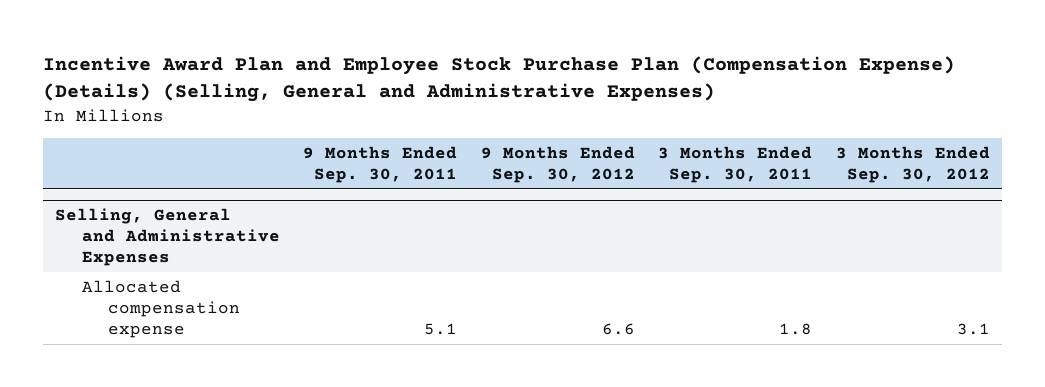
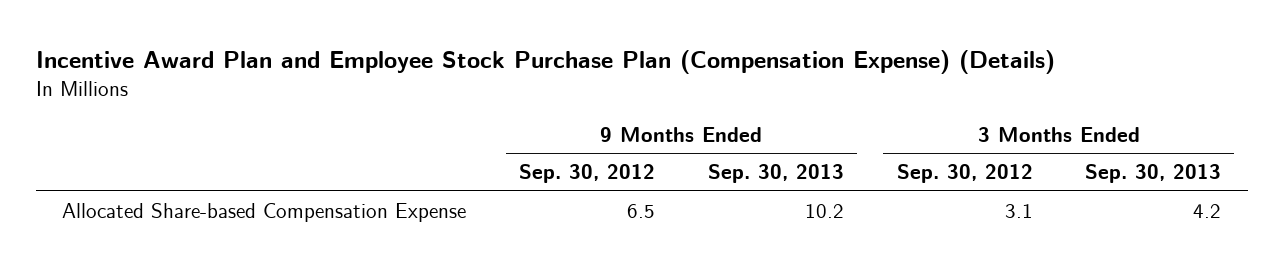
[43,56,956,103] Incentive Award Plan and Employee Stock Purchase Plan (Compensation Expense) (Details) (Selling, General and Administrative Expenses) -> [36,49,1056,74] Incentive Award Plan and Employee Stock Purchase Plan (Compensation Expense) (Details)
[303,145,458,183] 9 Months Ended Sep. 30, 2011 -> none
[658,145,813,183] 3 Months Ended Sep. 30, 2011 -> none
none -> [707,164,844,184] Sep. 30, 2013
none -> [1085,164,1222,184] Sep. 30, 2013
[54,208,280,267] Selling, General and Administrative Expenses -> none
[81,279,241,338] Allocated compensation expense -> [62,202,467,222] Allocated Share-based Compensation Expense
[601,322,635,335] 6.6 -> [627,203,656,218] 6.5

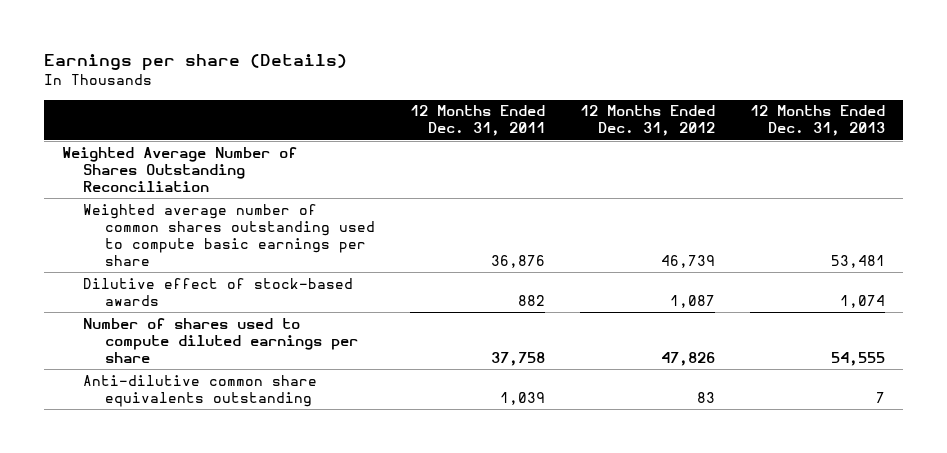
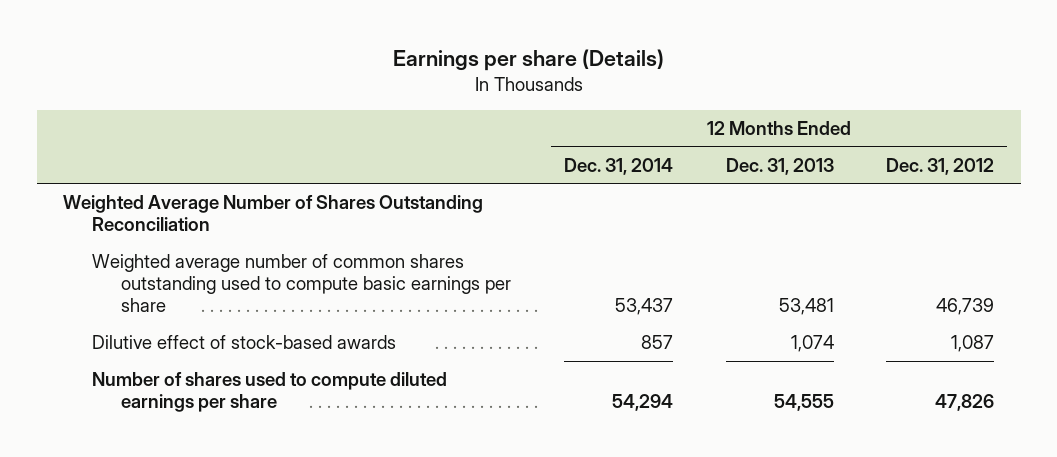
[409,105,545,137] 12 Months Ended Dec. 31, 2011 -> none
none -> [564,157,674,175] Dec. 31, 2014
[83,374,318,407] Anti-dilutive common share equivalents outstanding -> none

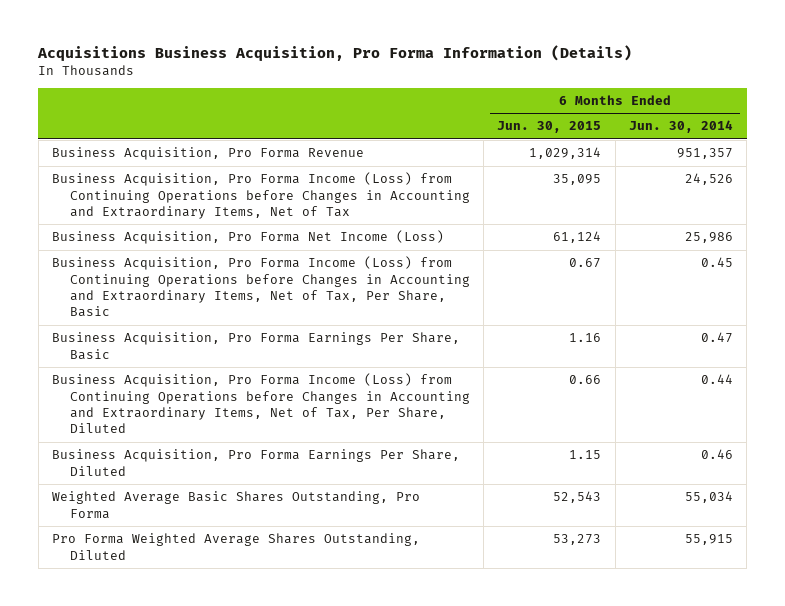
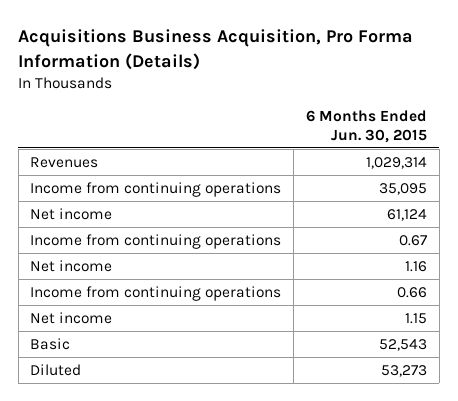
[628,120,733,134] Jun. 30, 2014 -> none
[51,147,364,161] Business Acquisition, Pro Forma Revenue -> [30,157,99,169] Revenues
[51,172,470,220] Business Acquisition, Pro Forma Income (Loss) from Continuing Operations before Changes in Accounting and Extraordinary Items, Net of Tax -> [30,182,282,198] Income from continuing operations
[51,230,444,245] Business Acquisition, Pro Forma Net Income (Loss) -> [30,208,113,221] Net income
[51,256,470,318] Business Acquisition, Pro Forma Income (Loss) from Continuing Operations before Changes in Accounting and Extraordinary Items, Net of Tax, Per Share, Basic -> [30,234,282,250] Income from continuing operations
[51,332,460,360] Business Acquisition, Pro Forma Earnings Per Share, Basic -> [30,260,113,273] Net income
[51,373,470,434] Business Acquisition, Pro Forma Income (Loss) from Continuing Operations before Changes in Accounting and Extraordinary Items, Net of Tax, Per Share, Diluted -> [30,286,282,302] Income from continuing operations
[51,449,460,476] Business Acquisition, Pro Forma Earnings Per Share, Diluted -> [30,312,113,325] Net income
[51,491,420,519] Weighted Average Basic Shares Outstanding, Pro Forma -> [30,338,71,351] Basic
[51,533,420,560] Pro Forma Weighted Average Shares Outstanding, Diluted -> [30,364,82,377] Diluted

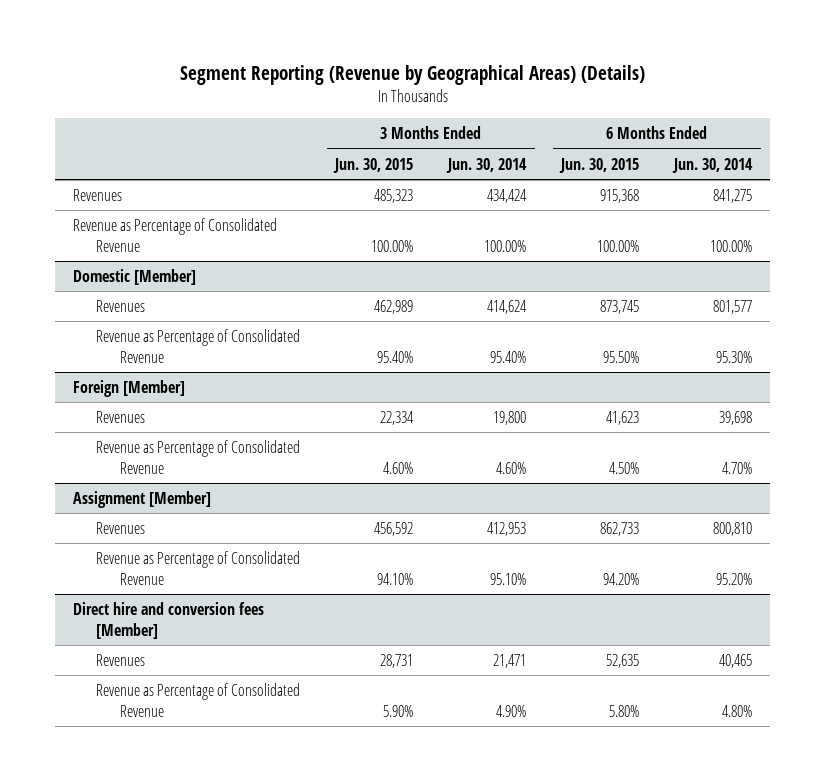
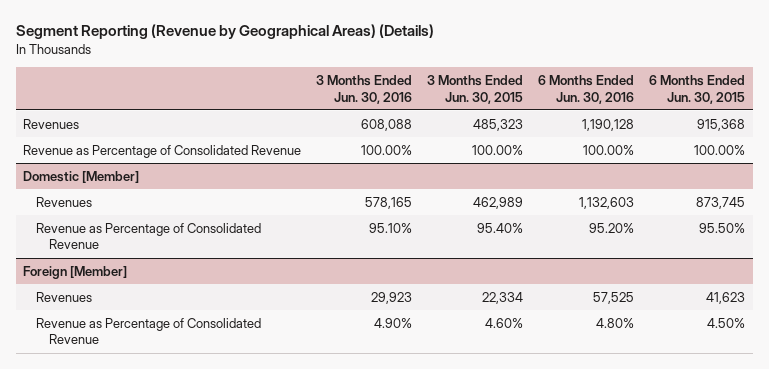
[446,157,528,173] Jun. 30, 2014 -> none
[672,157,754,173] Jun. 30, 2014 -> none
none -> [316,74,413,104] 3 Months Ended Jun. 30, 2016
none -> [538,74,635,104] 6 Months Ended Jun. 30, 2016
[72,490,211,508] Assignment [Member] -> none
[96,521,146,534] Revenues -> none
[96,550,301,585] Revenue as Percentage of Consolidated Revenue -> none
[72,601,264,639] Direct hire and conversion fees [Member] -> none
[96,653,146,666] Revenues -> none
[96,682,301,717] Revenue as Percentage of Consolidated Revenue -> none

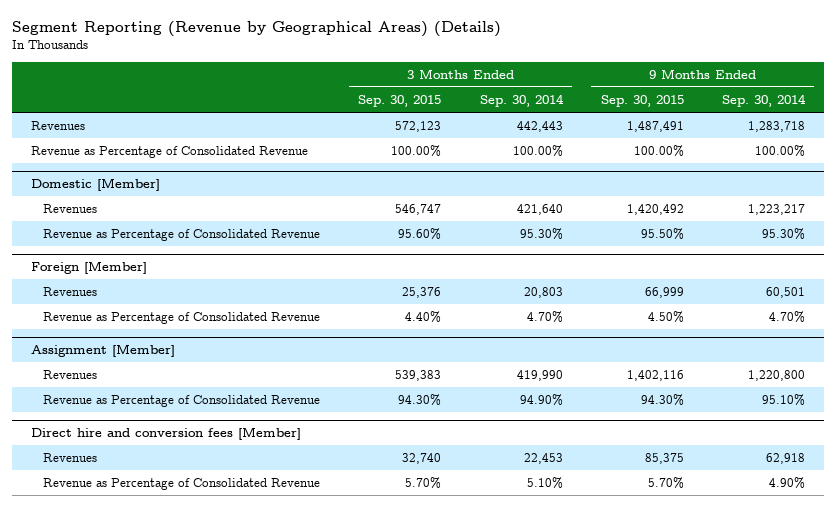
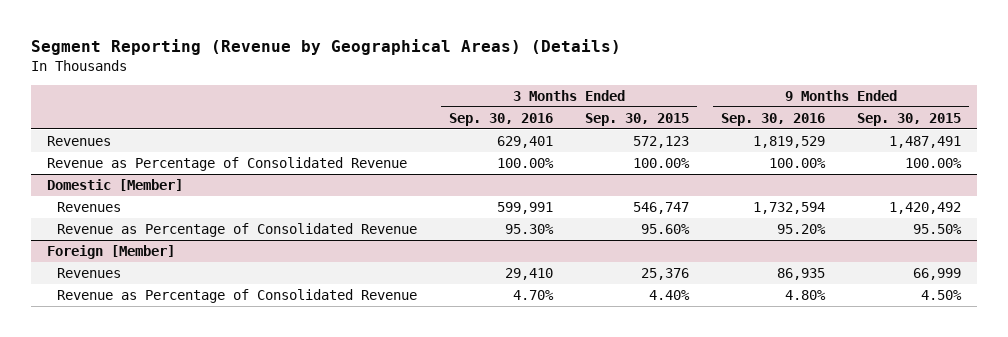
[479,93,564,107] Sep. 30, 2014 -> none
[721,93,806,107] Sep. 30, 2014 -> none
none -> [449,112,554,126] Sep. 30, 2016
none -> [721,112,826,126] Sep. 30, 2016
[30,344,175,358] Assignment [Member] -> none
[43,369,98,379] Revenues -> none
[43,394,321,407] Revenue as Percentage of Consolidated Revenue -> none
[30,427,301,441] Direct hire and conversion fees [Member] -> none
[43,452,98,462] Revenues -> none
[43,477,321,490] Revenue as Percentage of Consolidated Revenue -> none

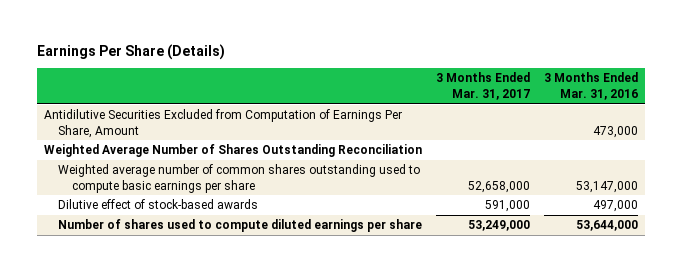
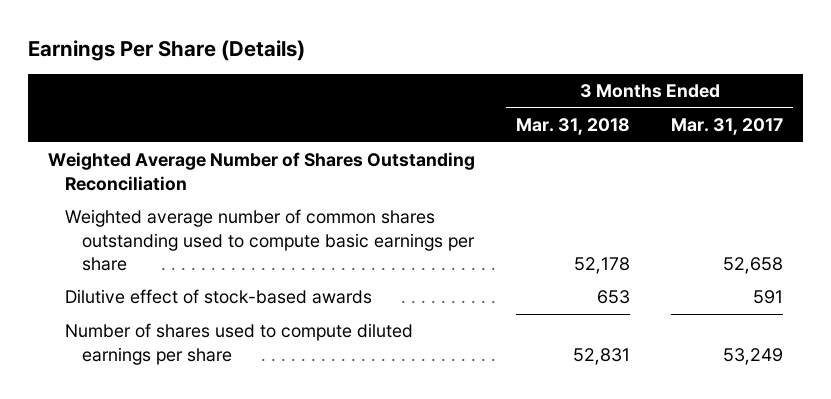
[544,72,639,100] 3 Months Ended Mar. 31, 2016 -> none
none -> [516,118,631,136] Mar. 31, 2018
[43,109,402,138] Antidilutive Securities Excluded from Computation of Earnings Per Share, Amount -> none
[468,180,531,193] 52,658,000 -> [723,256,784,274] 52,658
[485,200,531,213] 591,000 -> [753,290,784,305] 591
[468,220,531,232] 53,249,000 -> [723,347,784,365] 53,249

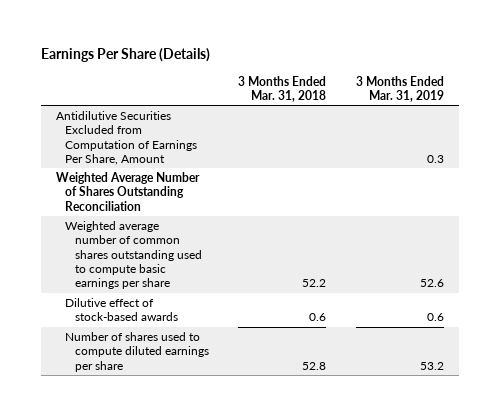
[671,118,784,136] Mar. 31, 2017 -> none
none -> [355,75,444,102] 3 Months Ended Mar. 31, 2019
none -> [55,111,198,165] Antidilutive Securities Excluded from Computation of Earnings Per Share, Amount
[574,256,631,274] 52,178 -> [302,278,327,287] 52.2
[597,290,631,305] 653 -> [309,313,327,322] 0.6
[573,347,631,365] 52,831 -> [302,361,327,370] 52.8

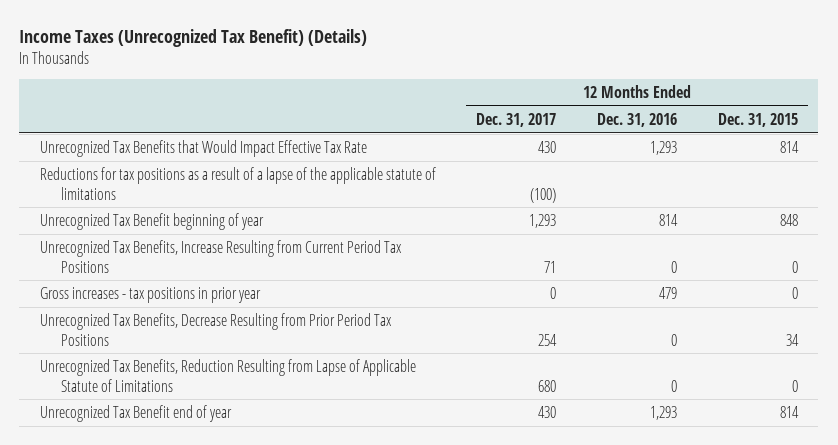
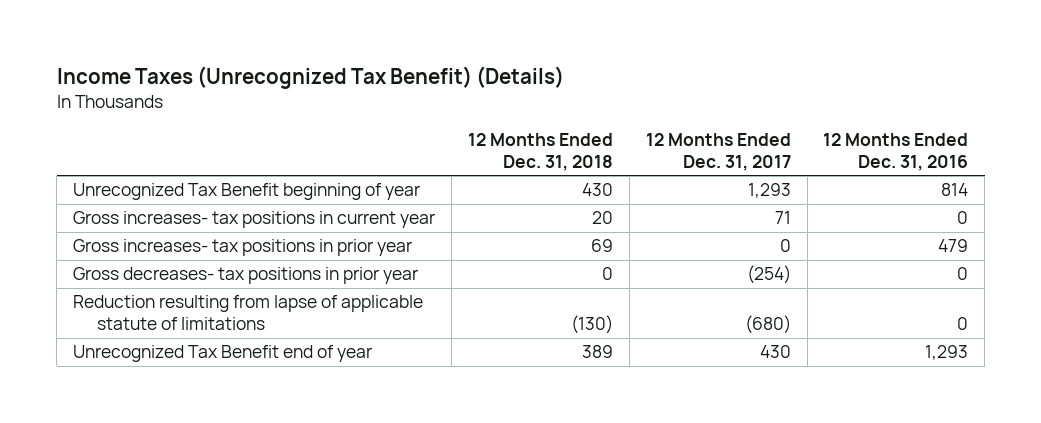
[717,112,798,127] Dec. 31, 2015 -> none
none -> [467,132,613,172] 12 Months Ended Dec. 31, 2018
[39,139,367,157] Unrecognized Tax Benefits that Would Impact Effective Tax Rate -> none
[39,166,436,200] Reductions for tax positions as a result of a lapse of the applicable statute of limitations -> none
[39,239,402,273] Unrecognized Tax Benefits, Increase Resulting from Current Period Tax Positions -> [73,211,436,229] Gross increases- tax positions in current year
[39,286,261,303] Gross increases - tax positions in prior year -> [73,239,413,257] Gross increases- tax positions in prior year
[39,312,392,346] Unrecognized Tax Benefits, Decrease Resulting from Prior Period Tax Positions -> [73,267,419,285] Gross decreases- tax positions in prior year
[538,333,558,346] 254 -> [746,265,791,285] (254)
[39,358,416,392] Unrecognized Tax Benefits, Reduction Resulting from Lapse of Applicable Statute of Limitations -> [73,295,424,331] Reduction resulting from lapse of applicable statute of limitations
[538,379,557,392] 680 -> [744,315,791,335] (680)

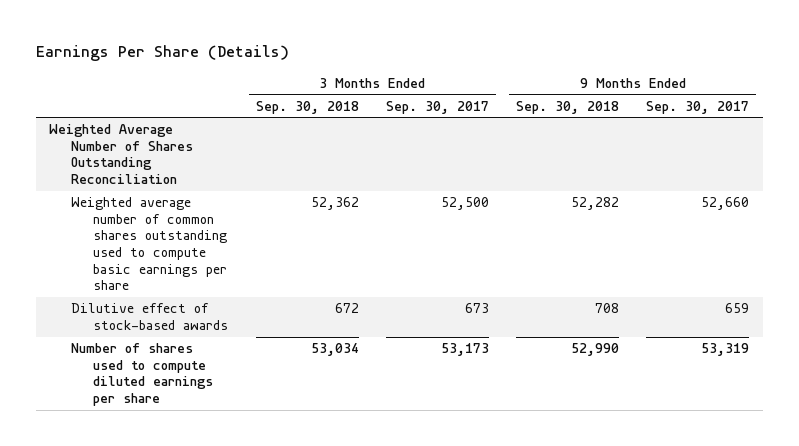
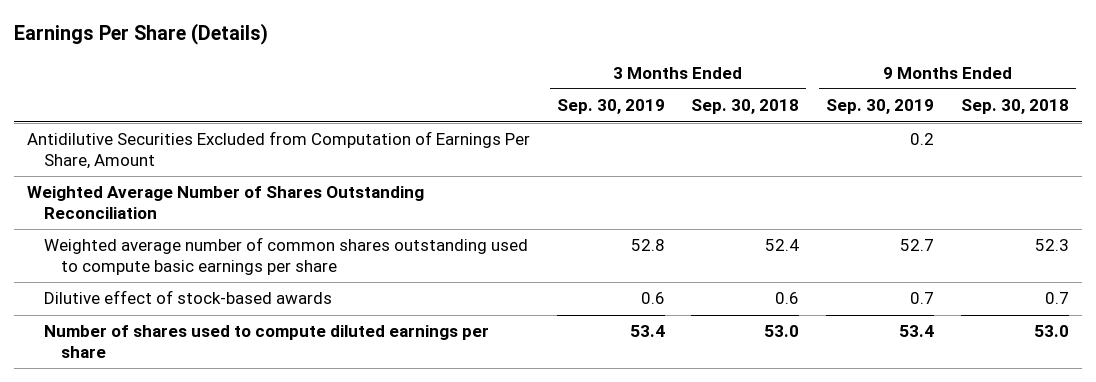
[385,100,489,114] Sep. 30, 2017 -> none
[646,100,750,114] Sep. 30, 2017 -> none
none -> [556,99,665,115] Sep. 30, 2019
none -> [826,99,935,115] Sep. 30, 2019
none -> [26,131,530,169] Antidilutive Securities Excluded from Computation of Earnings Per Share, Amount
[310,197,359,211] 52,362 -> [765,239,800,252] 52.4
[571,197,620,211] 52,282 -> [1034,239,1069,252] 52.3
[334,303,359,314] 672 -> [775,292,800,305] 0.6
[595,303,620,314] 708 -> [1044,292,1069,305] 0.7
[310,343,359,357] 53,034 -> [764,325,800,338] 53.0
[571,343,620,357] 52,990 -> [1033,325,1069,338] 53.0

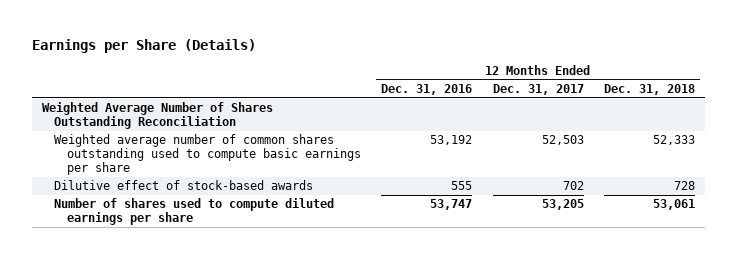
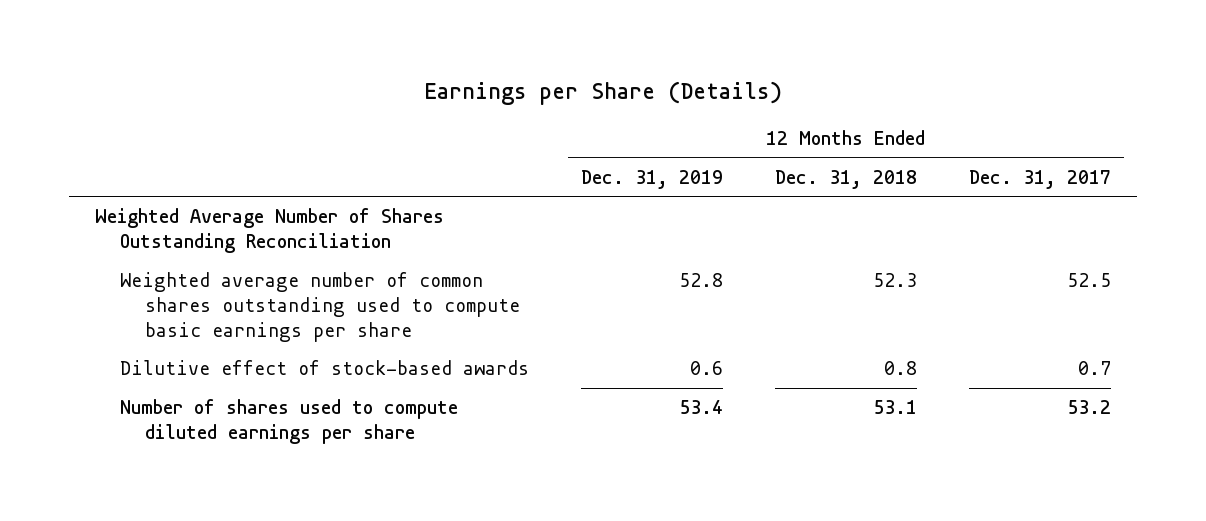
[381,84,473,96] Dec. 31, 2016 -> none
none -> [580,169,723,189] Dec. 31, 2019
[541,135,584,146] 52,503 -> [1067,273,1112,288] 52.5
[653,135,696,146] 52,333 -> [872,273,917,288] 52.3
[562,181,584,191] 702 -> [1078,361,1112,376] 0.7
[674,181,696,191] 728 -> [883,361,917,376] 0.8
[541,199,584,211] 53,205 -> [1067,400,1112,415] 53.2
[653,199,696,211] 53,061 -> [872,400,917,415] 53.1

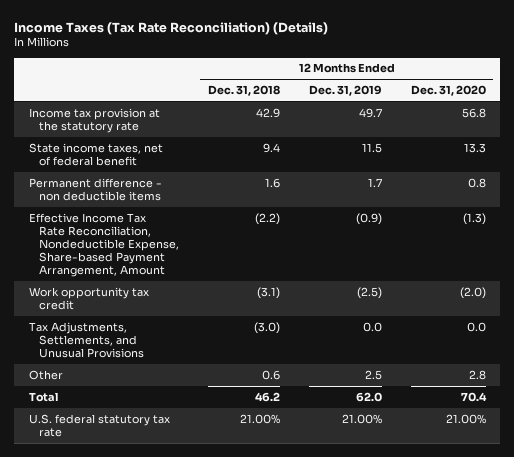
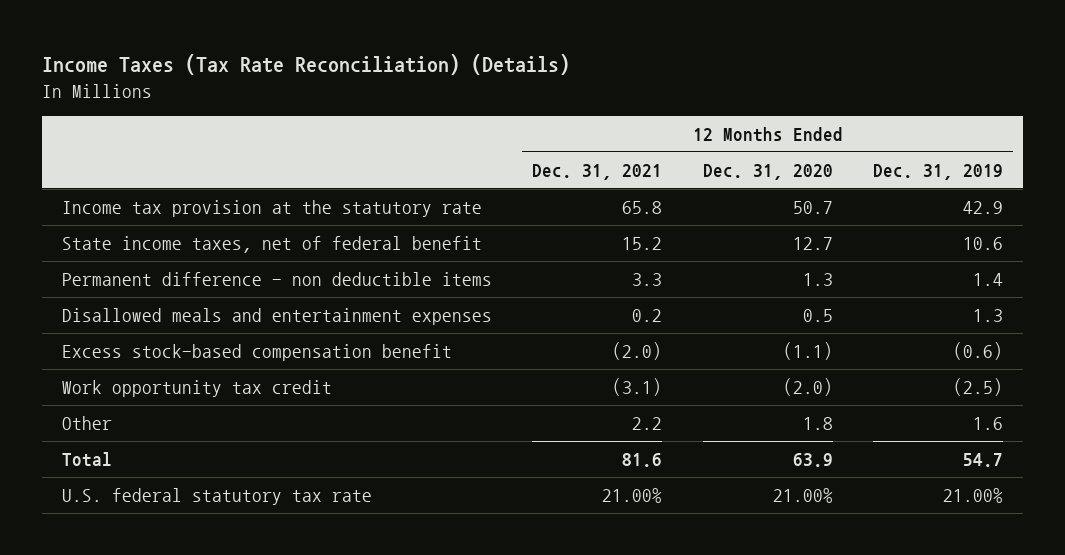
[207,85,280,97] Dec. 31, 2018 -> none
none -> [532,163,663,180] Dec. 31, 2021
[28,212,179,278] Effective Income Tax Rate Reconciliation, Nondeductible Expense, Share-based Payment Arrangement, Amount -> none
[358,107,382,118] 49.7 -> [962,201,1003,215] 42.9
[461,107,486,118] 56.8 -> [792,201,833,215] 50.7
[361,142,382,153] 11.5 -> [962,237,1003,251] 10.6
[463,142,486,153] 13.3 -> [792,237,833,251] 12.7
[367,177,382,187] 1.7 -> [972,273,1003,287] 1.4
[467,177,486,188] 0.8 -> [802,273,833,287] 1.3
none -> [61,308,492,326] Disallowed meals and entertainment expenses
none -> [61,344,452,362] Excess stock-based compensation benefit
[28,321,144,359] Tax Adjustments, Settlements, and Unusual Provisions -> none
[364,369,382,380] 2.5 -> [972,417,1003,431] 1.6
[468,369,486,380] 2.8 -> [802,417,833,431] 1.8
[355,391,382,402] 62.0 -> [962,453,1003,468] 54.7
[460,391,487,402] 70.4 -> [792,453,833,468] 63.9

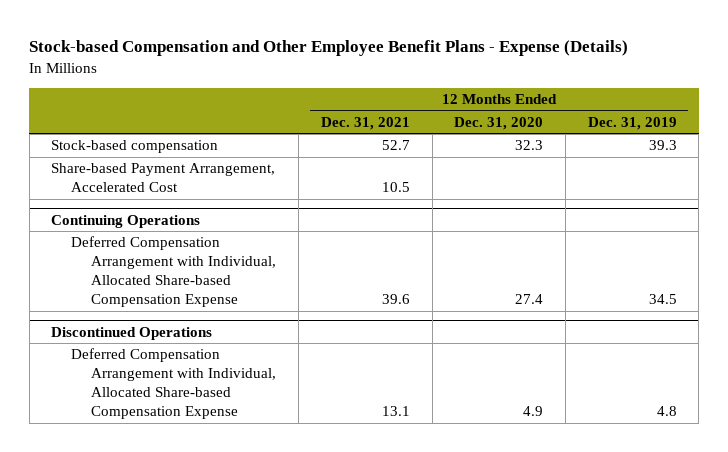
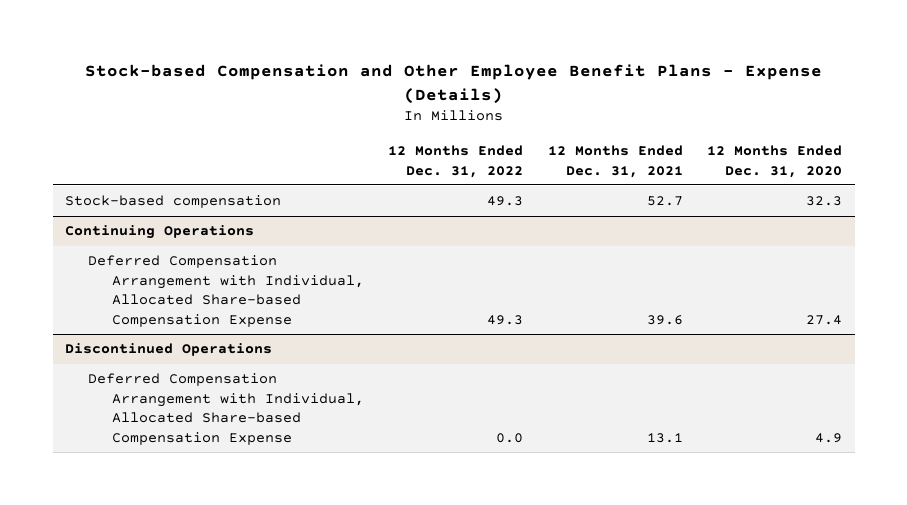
[587,116,677,130] Dec. 31, 2019 -> none
none -> [388,145,524,178] 12 Months Ended Dec. 31, 2022
[51,163,276,193] Share-based Payment Arrangement, Accelerated Cost -> none

